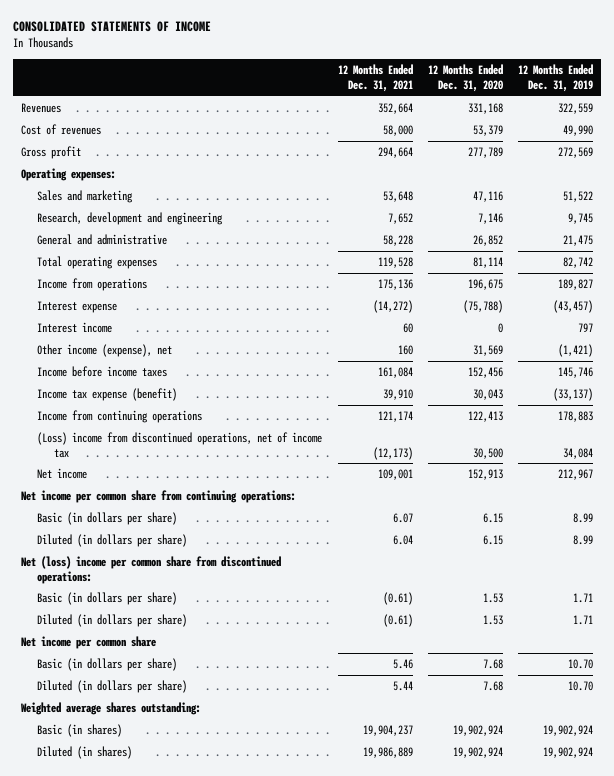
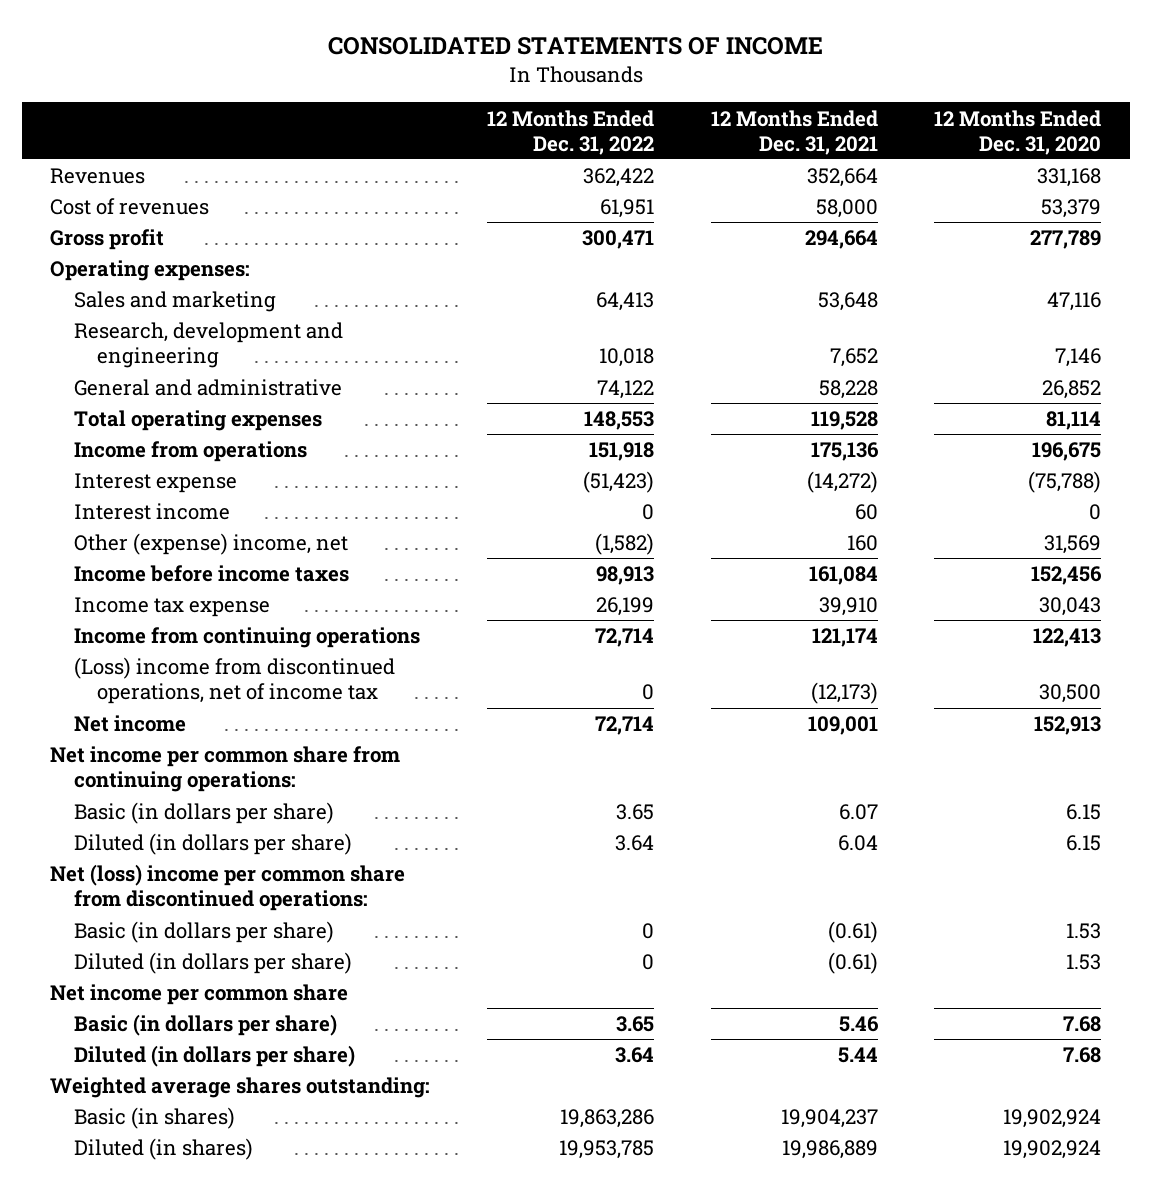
[518,64,594,92] 12 Months Ended Dec. 31, 2019 -> none
none -> [487,109,655,155] 12 Months Ended Dec. 31, 2022
[37,343,173,357] Other income (expense), net -> [73,533,348,556] Other (expense) income, net
[37,387,178,401] Income tax expense (benefit) -> [73,597,270,618] Income tax expense

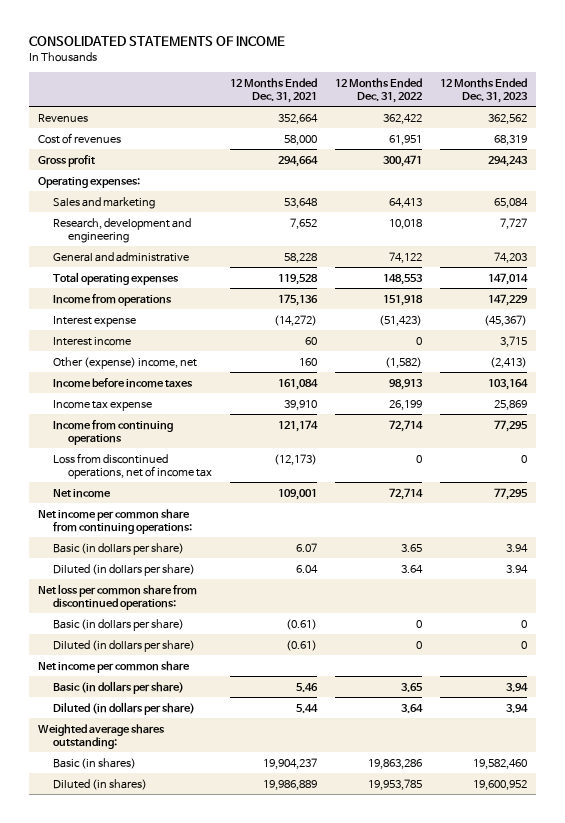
[934,109,1102,155] 12 Months Ended Dec. 31, 2020 -> none
none -> [440,77,529,103] 12 Months Ended Dec. 31, 2023
[73,657,395,705] (Loss) income from discontinued operations, net of income tax -> [52,452,212,479] Loss from discontinued operations, net of income tax
[50,864,406,912] Net (loss) income per common share from discontinued operations: -> [37,583,197,610] Net loss per common share from discontinued operations:

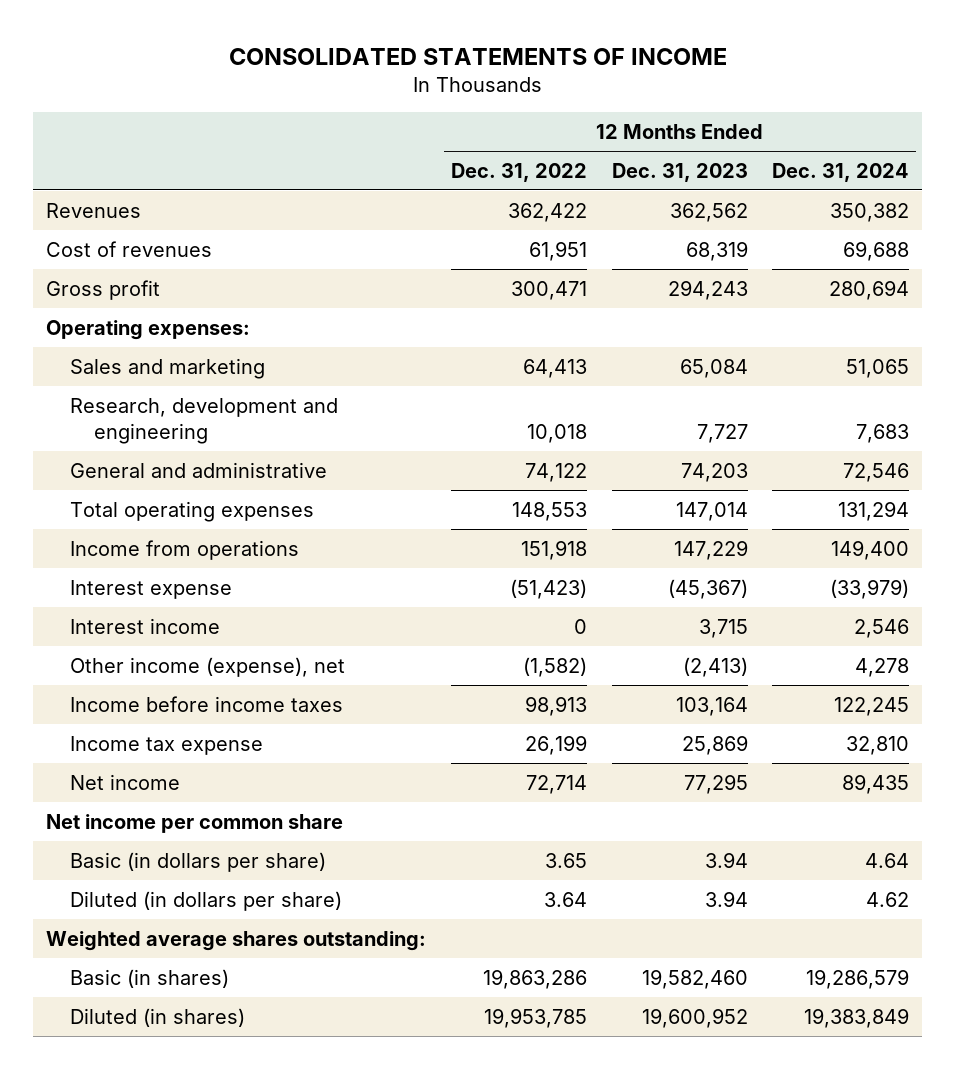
[229,77,317,103] 12 Months Ended Dec. 31, 2021 -> none
none -> [772,162,910,182] Dec. 31, 2024
[52,356,197,369] Other (expense) income, net -> [70,656,346,677] Other income (expense), net
[52,419,173,445] Income from continuing operations -> none
[52,452,212,479] Loss from discontinued operations, net of income tax -> none
[37,508,192,534] Net income per common share from continuing operations: -> none
[52,542,184,555] Basic (in dollars per share) -> none
[52,563,195,576] Diluted (in dollars per share) -> none
[37,583,197,610] Net loss per common share from discontinued operations: -> none
[52,618,184,631] Basic (in dollars per share) -> none
[52,639,195,652] Diluted (in dollars per share) -> none

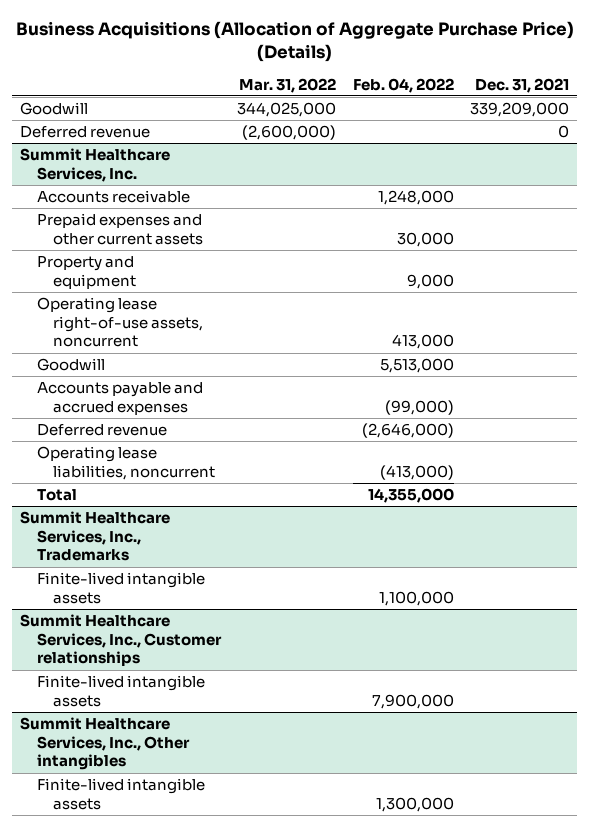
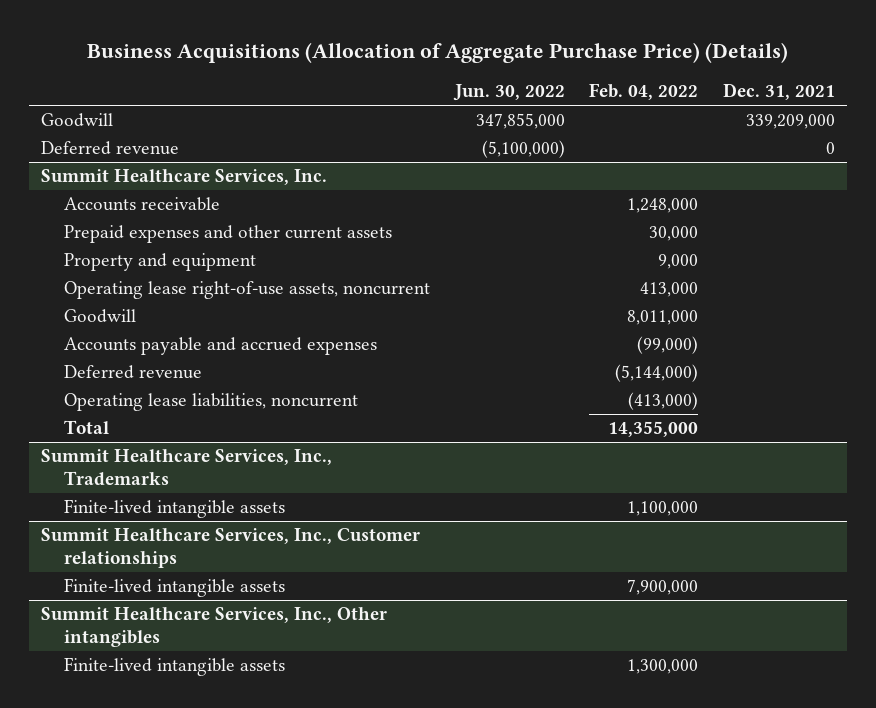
[239,77,337,93] Mar. 31, 2022 -> none
none -> [452,84,565,102] Jun. 30, 2022
[379,357,454,373] 5,513,000 -> [627,310,699,326] 8,011,000
[361,422,454,438] (2,646,000) -> [615,364,699,383] (5,144,000)

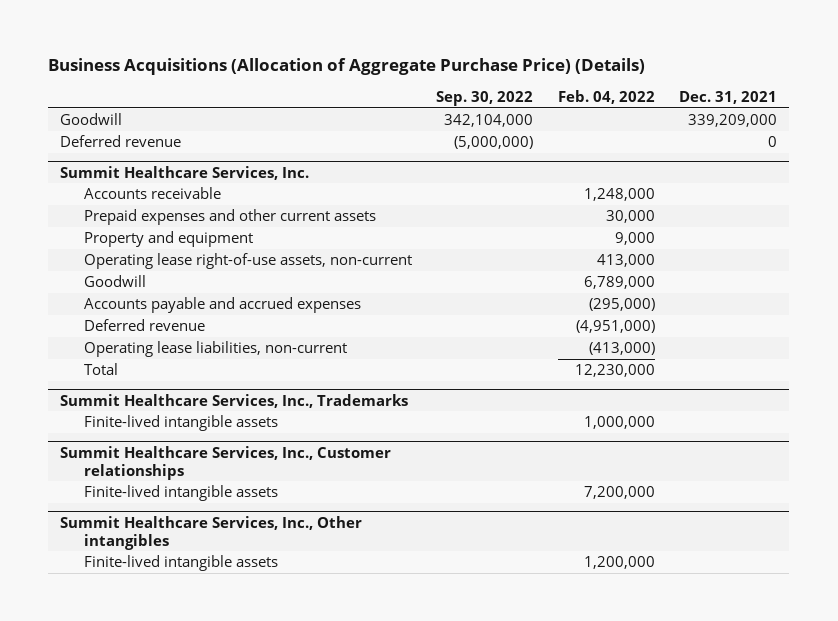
[452,84,565,102] Jun. 30, 2022 -> none
none -> [436,91,534,107] Sep. 30, 2022
[64,281,431,300] Operating lease right-of-use assets, noncurrent -> [83,253,412,270] Operating lease right-of-use assets, non-current
[627,310,699,326] 8,011,000 -> [583,276,655,290] 6,789,000
[637,336,699,355] (99,000) -> [588,298,655,312] (295,000)
[615,364,699,383] (5,144,000) -> [575,320,655,334] (4,951,000)
[64,393,359,412] Operating lease liabilities, noncurrent -> [83,341,347,358] Operating lease liabilities, non-current
[608,421,699,438] 14,355,000 -> [574,364,655,378] 12,230,000
[627,501,699,517] 1,100,000 -> [583,416,655,430] 1,000,000
[627,579,699,596] 7,900,000 -> [583,486,655,500] 7,200,000
[627,659,699,675] 1,300,000 -> [583,556,655,570] 1,200,000

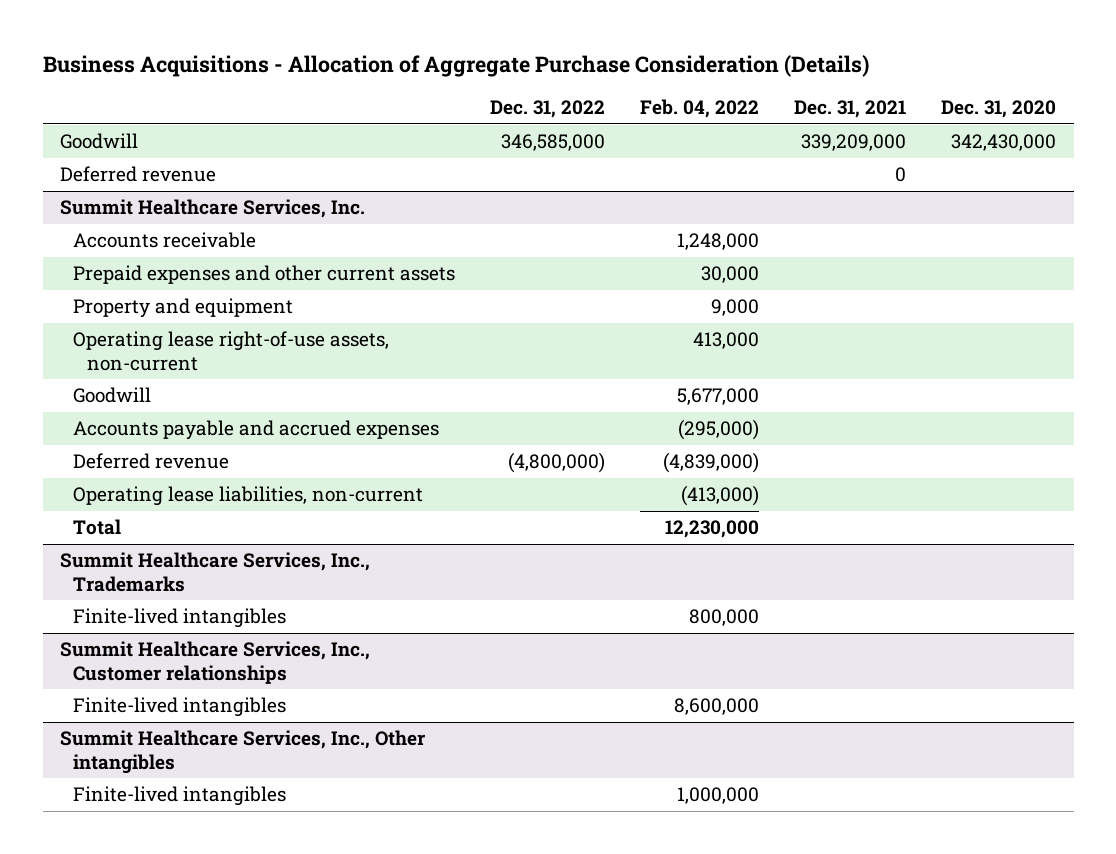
[48,58,646,76] Business Acquisitions (Allocation of Aggregate Purchase Price) (Details) -> [42,54,869,77] Business Acquisitions - Allocation of Aggregate Purchase Consideration (Details)
[436,91,534,107] Sep. 30, 2022 -> none
none -> [490,99,606,118] Dec. 31, 2022
none -> [941,99,1057,118] Dec. 31, 2020
[583,276,655,290] 6,789,000 -> [677,388,760,406] 5,677,000
[575,320,655,334] (4,951,000) -> [663,452,760,474] (4,839,000)
[83,415,278,432] Finite-lived intangible assets -> [73,608,287,629] Finite-lived intangibles
[583,416,655,430] 1,000,000 -> [689,609,760,627] 800,000
[83,485,278,502] Finite-lived intangible assets -> [73,697,287,718] Finite-lived intangibles
[583,486,655,500] 7,200,000 -> [674,698,760,716] 8,600,000
[83,555,278,572] Finite-lived intangible assets -> [73,786,287,807] Finite-lived intangibles
[583,556,655,570] 1,200,000 -> [677,787,760,805] 1,000,000

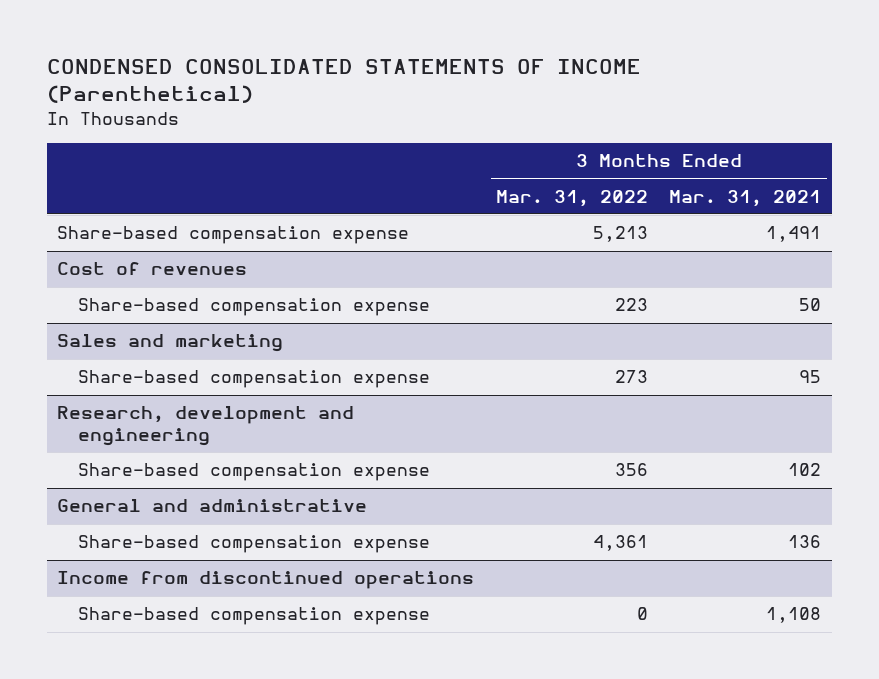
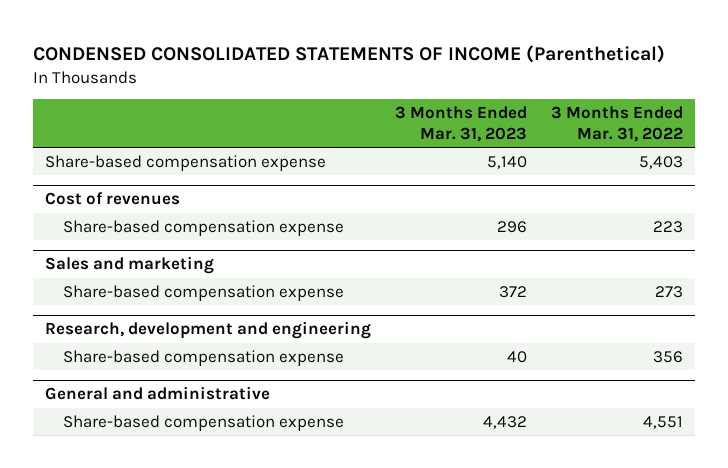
[669,189,822,207] Mar. 31, 2021 -> none
none -> [395,106,528,143] 3 Months Ended Mar. 31, 2023
[592,226,648,243] 5,213 -> [638,156,683,170] 5,403
[57,571,475,590] Income from discontinued operations -> none
[78,607,431,626] Share-based compensation expense -> none
[592,535,648,552] 4,361 -> [642,416,683,430] 4,551

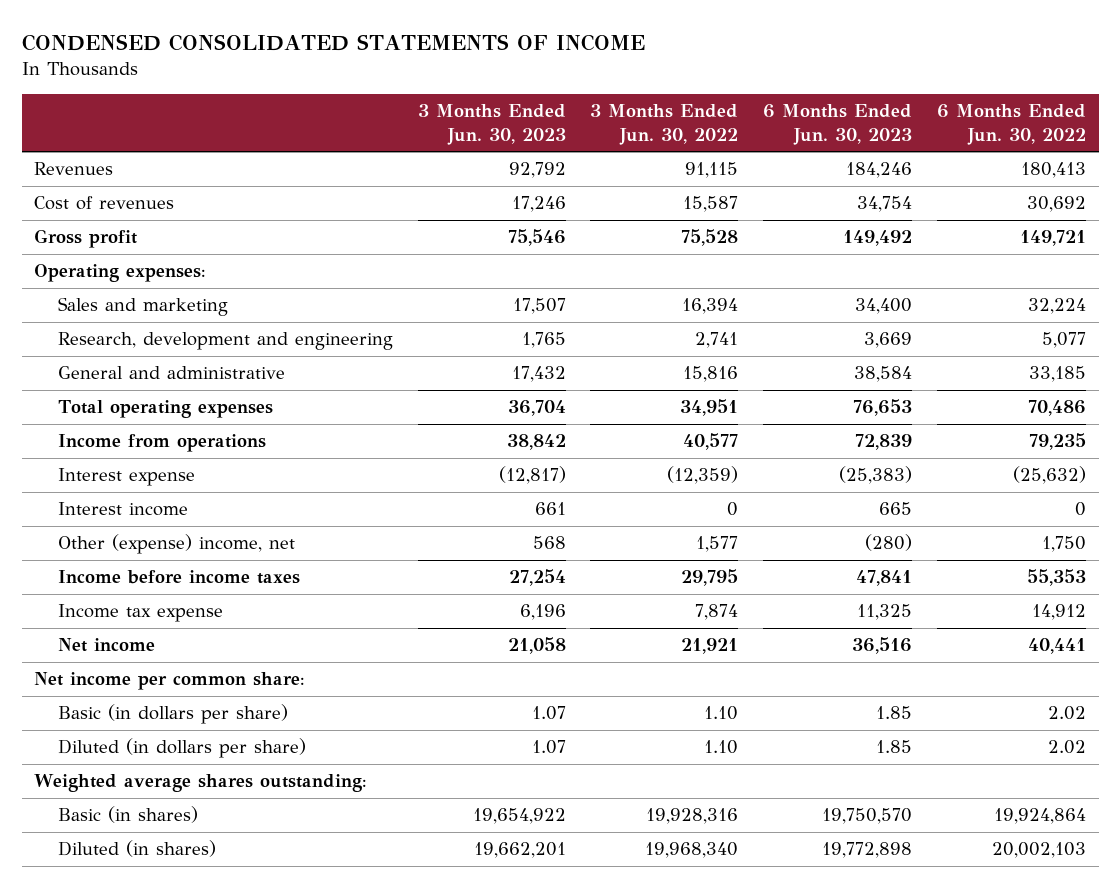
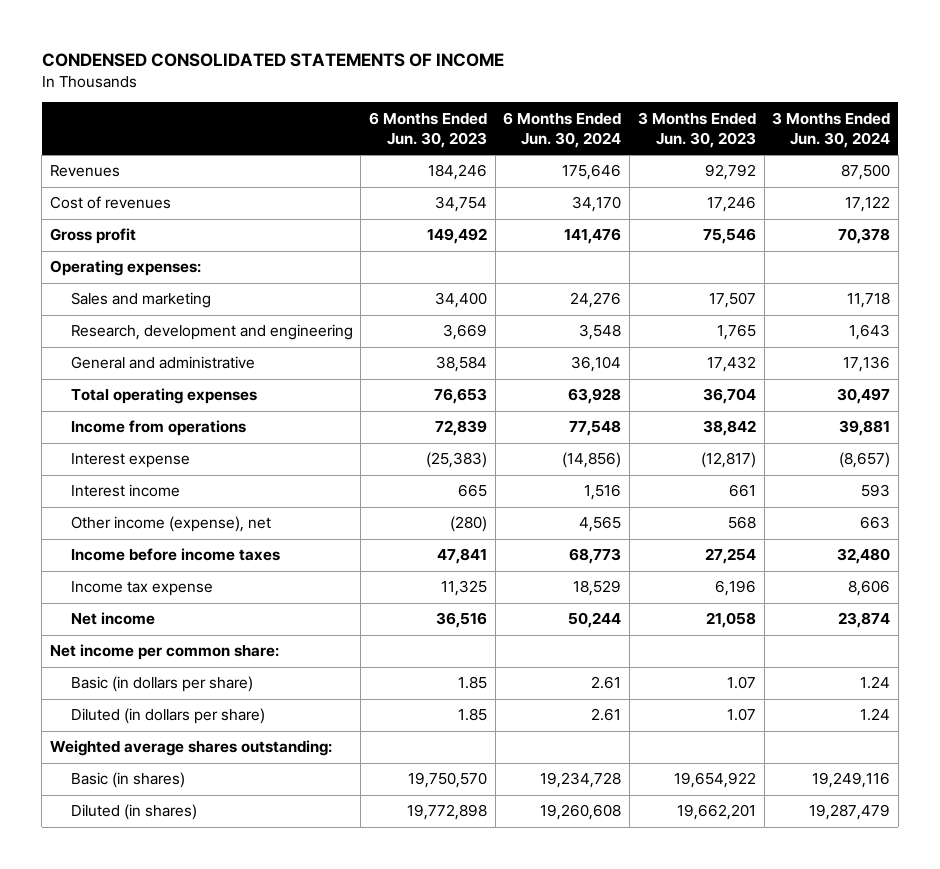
[590,103,739,145] 3 Months Ended Jun. 30, 2022 -> none
[937,103,1087,145] 6 Months Ended Jun. 30, 2022 -> none
none -> [503,111,622,148] 6 Months Ended Jun. 30, 2024
none -> [772,111,891,148] 3 Months Ended Jun. 30, 2024
[57,534,295,555] Other (expense) income, net -> [70,516,271,533] Other income (expense), net

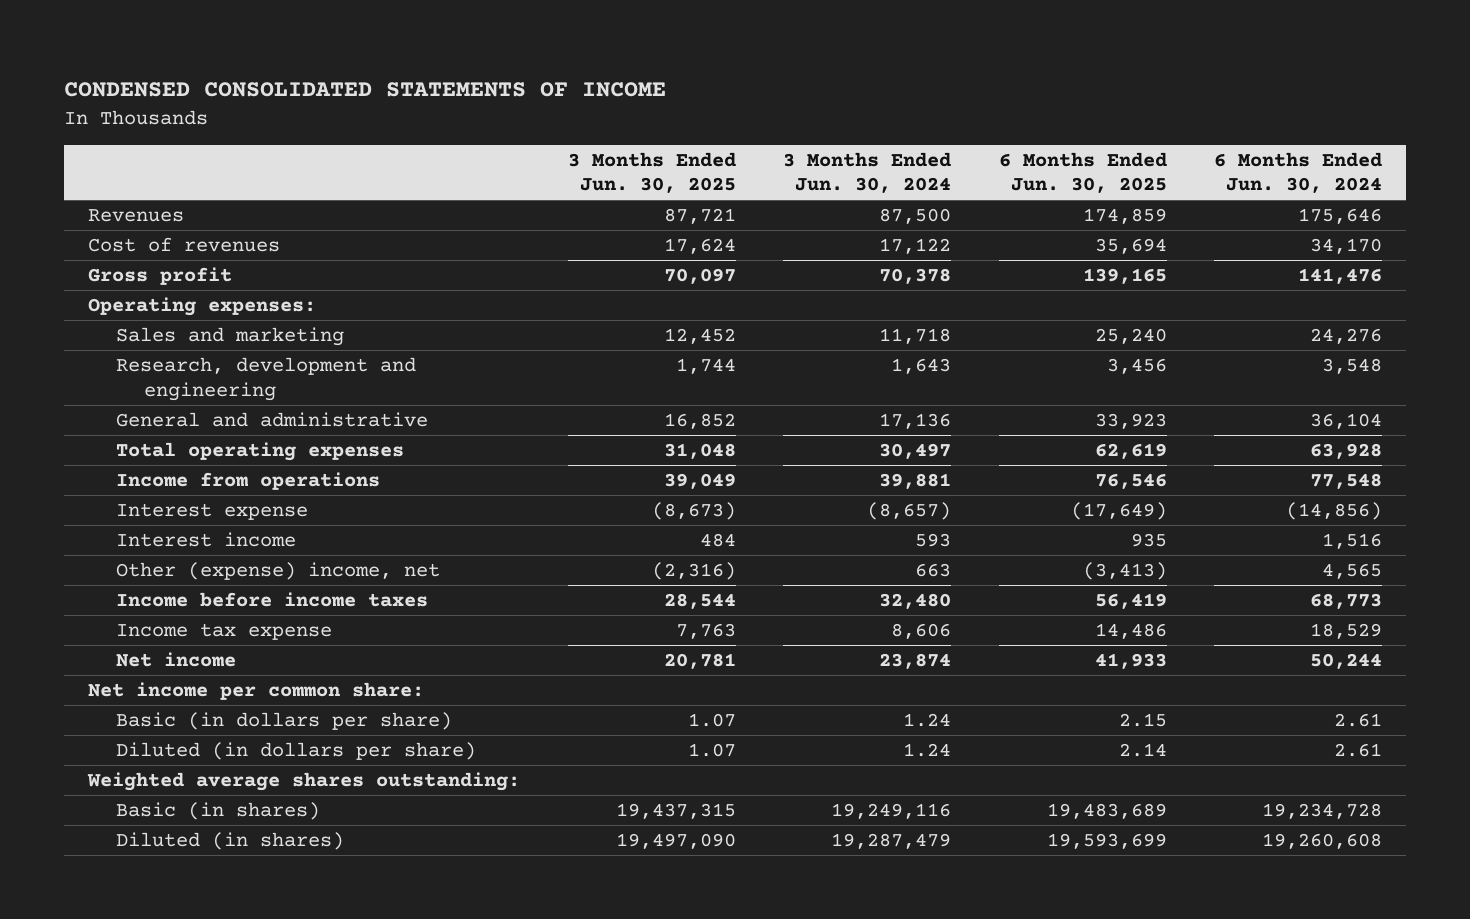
[369,111,488,148] 6 Months Ended Jun. 30, 2023 -> none
[637,111,756,148] 3 Months Ended Jun. 30, 2023 -> none
none -> [567,151,736,194] 3 Months Ended Jun. 30, 2025
none -> [998,151,1167,194] 6 Months Ended Jun. 30, 2025
[70,516,271,533] Other income (expense), net -> [116,561,441,580] Other (expense) income, net

